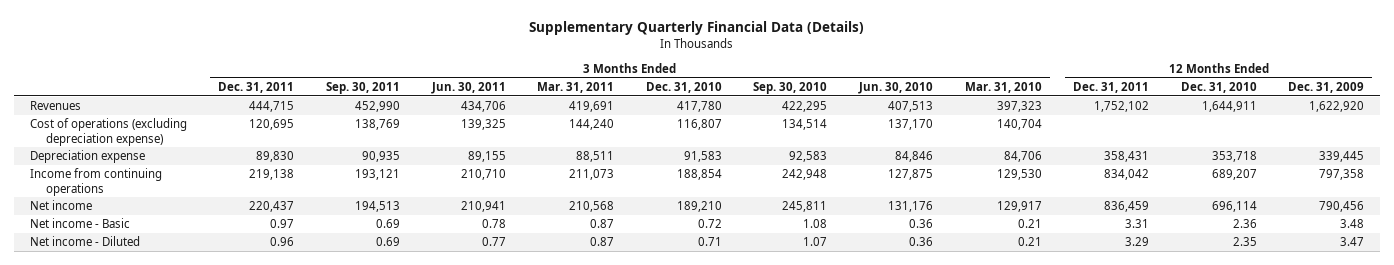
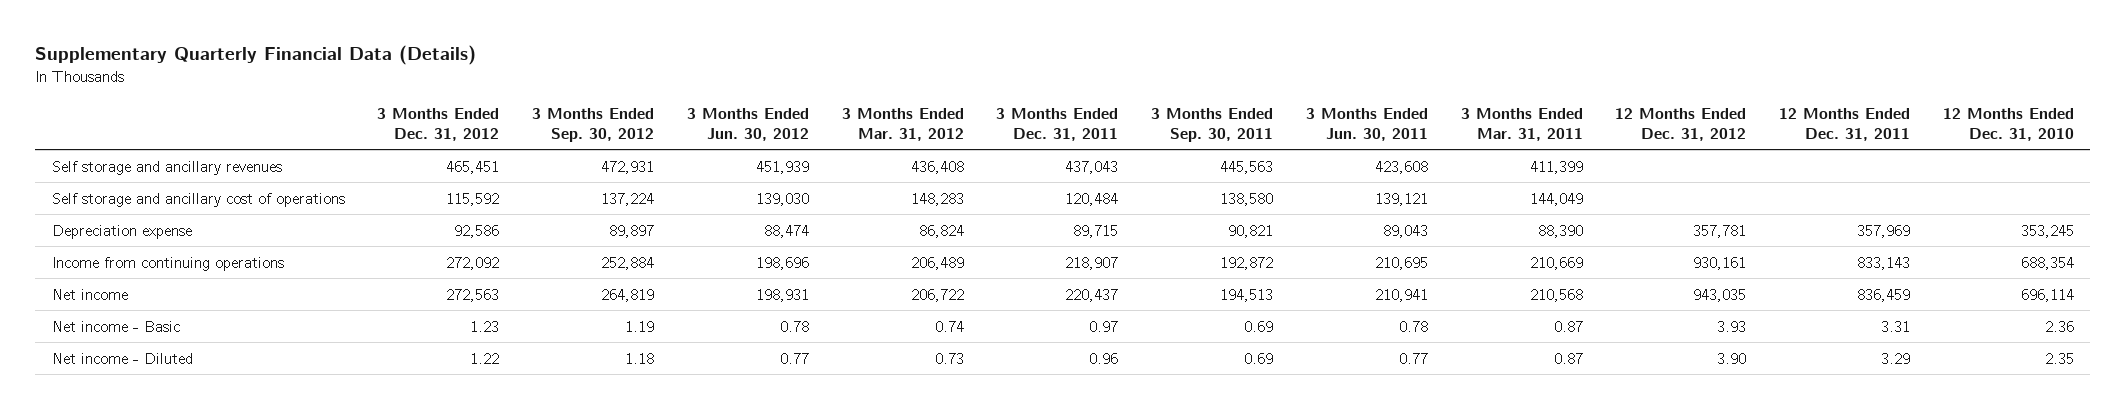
[645,82,722,94] Dec. 31, 2010 -> none
[753,82,828,95] Sep. 30, 2010 -> none
[858,82,934,95] Jun. 30, 2010 -> none
[964,82,1042,94] Mar. 31, 2010 -> none
[1288,82,1365,94] Dec. 31, 2009 -> none
none -> [377,108,500,141] 3 Months Ended Dec. 31, 2012
none -> [532,108,655,142] 3 Months Ended Sep. 30, 2012
none -> [686,108,809,141] 3 Months Ended Jun. 30, 2012
none -> [841,108,964,141] 3 Months Ended Mar. 31, 2012
none -> [1615,108,1747,141] 12 Months Ended Dec. 31, 2012
[29,101,81,111] Revenues -> none
[29,118,187,146] Cost of operations (excluding depreciation expense) -> none
none -> [51,160,282,175] Self storage and ancillary revenues
none -> [51,192,345,207] Self storage and ancillary cost of operations
[256,151,295,163] 89,830 -> [1073,224,1119,238] 89,715
[361,151,400,163] 90,935 -> [1228,224,1274,238] 90,821
[467,151,506,163] 89,155 -> [1382,224,1428,238] 89,043
[576,151,615,163] 88,511 -> [1537,224,1583,238] 88,390
[1104,151,1150,163] 358,431 -> [1857,224,1911,238] 357,969
[1211,151,1257,163] 353,718 -> [2020,224,2074,238] 353,245
[249,169,295,181] 219,138 -> [1065,256,1119,270] 218,907
[354,169,400,181] 193,121 -> [1220,256,1274,270] 192,872
[460,169,506,181] 210,710 -> [1374,256,1428,270] 210,695
[569,169,615,181] 211,073 -> [1529,256,1583,270] 210,669
[1104,169,1150,181] 834,042 -> [1857,256,1911,270] 833,143
[1211,169,1257,181] 689,207 -> [2020,256,2074,270] 688,354

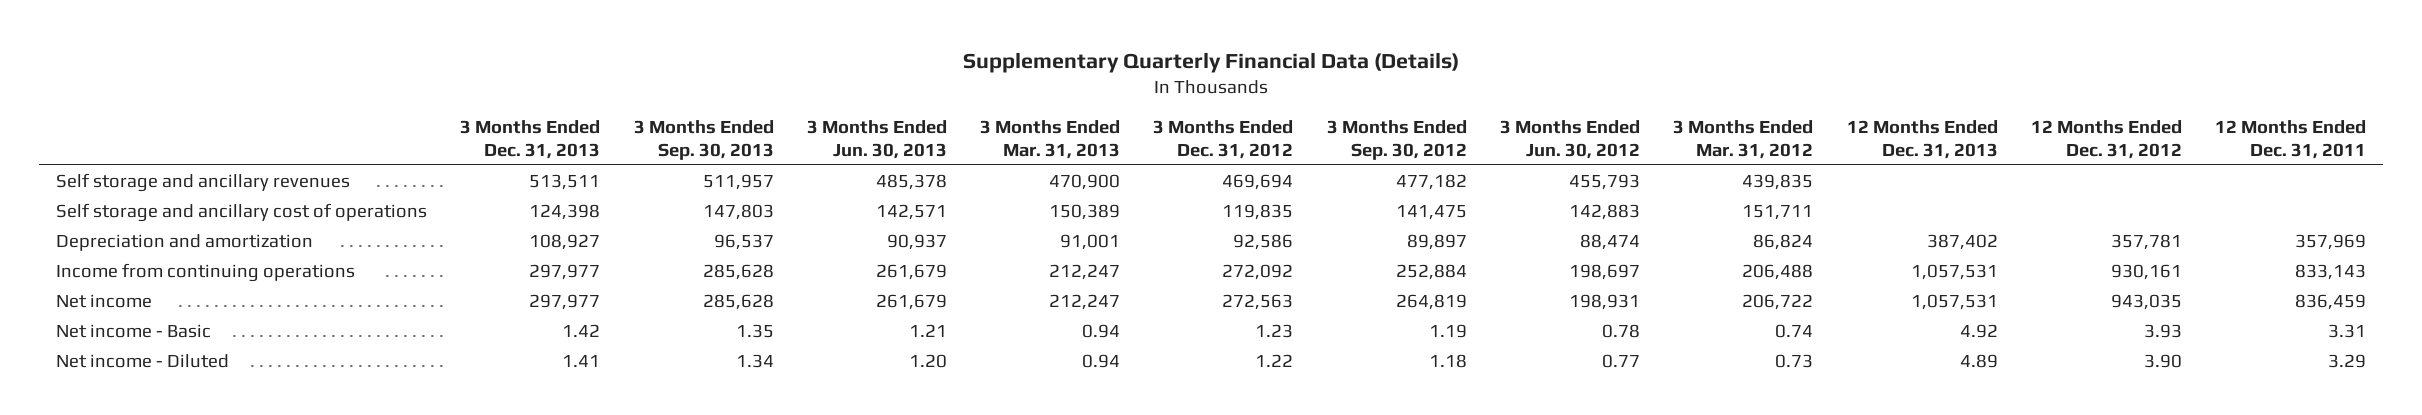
[996,108,1119,141] 3 Months Ended Dec. 31, 2011 -> none
[1151,108,1274,142] 3 Months Ended Sep. 30, 2011 -> none
[1305,108,1428,141] 3 Months Ended Jun. 30, 2011 -> none
[1460,108,1583,141] 3 Months Ended Mar. 31, 2011 -> none
[1942,108,2074,141] 12 Months Ended Dec. 31, 2010 -> none
none -> [460,120,601,160] 3 Months Ended Dec. 31, 2013
none -> [633,120,774,161] 3 Months Ended Sep. 30, 2013
none -> [806,120,947,160] 3 Months Ended Jun. 30, 2013
none -> [980,120,1121,160] 3 Months Ended Mar. 31, 2013
none -> [1846,120,1998,160] 12 Months Ended Dec. 31, 2013
[446,160,500,174] 465,451 -> [1222,174,1294,191] 469,694
[601,160,655,174] 472,931 -> [1395,174,1467,191] 477,182
[755,160,809,174] 451,939 -> [1568,174,1640,191] 455,793
[910,160,964,174] 436,408 -> [1742,174,1814,191] 439,835
[446,192,500,206] 115,592 -> [1222,204,1294,221] 119,835
[601,192,655,206] 137,224 -> [1395,205,1467,221] 141,475
[755,192,809,206] 139,030 -> [1568,204,1640,221] 142,883
[910,192,964,206] 148,283 -> [1742,205,1814,221] 151,711
[51,224,192,239] Depreciation expense -> [55,234,313,252] Depreciation and amortization
[755,256,809,270] 198,696 -> [1568,264,1640,281] 198,697
[910,256,964,270] 206,489 -> [1742,264,1814,281] 206,488

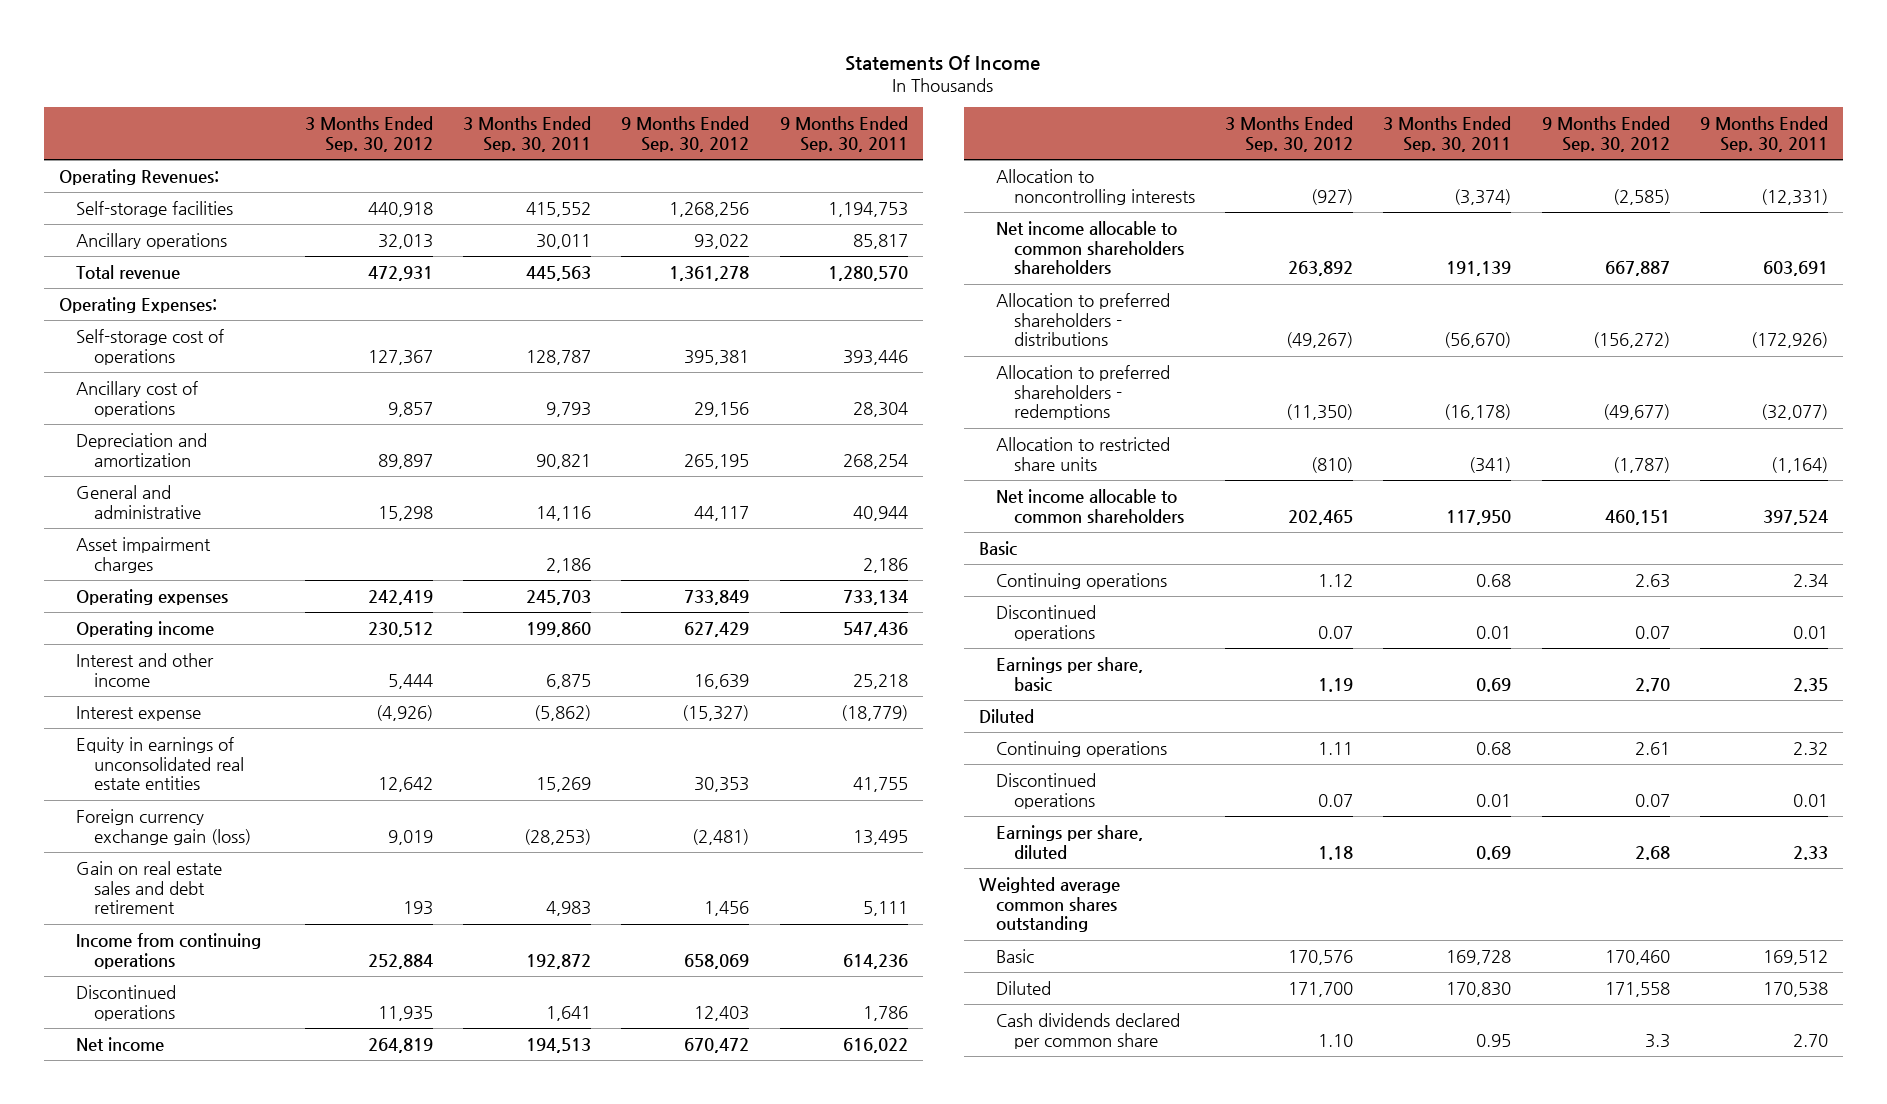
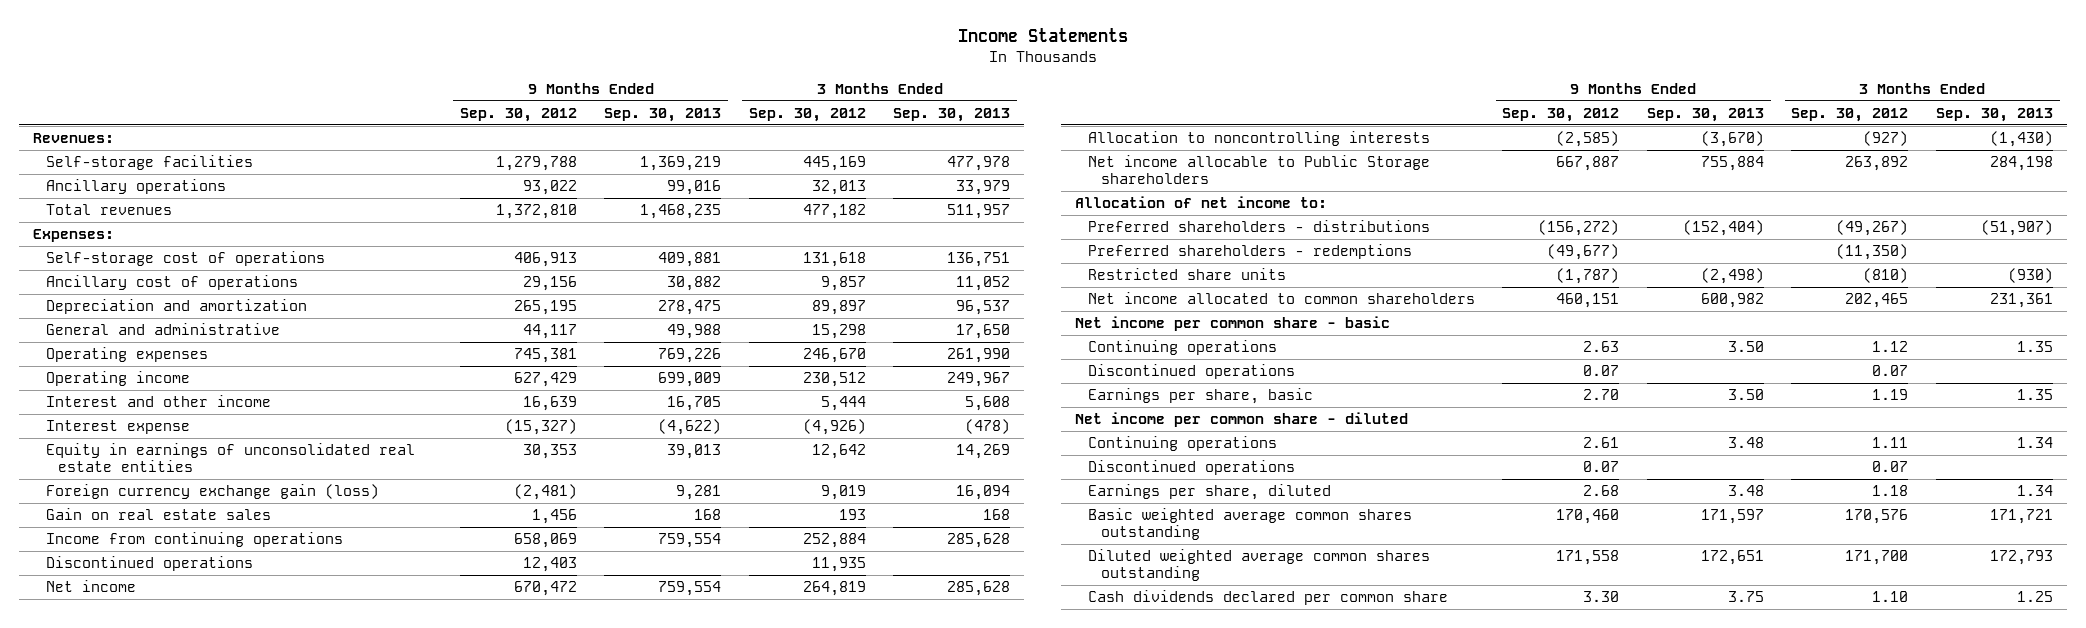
[845,54,1041,71] Statements Of Income -> [957,28,1128,43] Income Statements
[463,116,592,152] 3 Months Ended Sep. 30, 2011 -> none
[779,116,908,152] 9 Months Ended Sep. 30, 2011 -> none
none -> [604,108,722,123] Sep. 30, 2013
none -> [893,108,1011,123] Sep. 30, 2013
[58,168,219,185] Operating Revenues: -> [32,133,114,144] Revenues:
[367,201,433,217] 440,918 -> [802,156,866,172] 445,169
[669,201,750,217] 1,268,256 -> [495,156,577,172] 1,279,788
[76,264,181,279] Total revenue -> [45,204,172,216] Total revenues
[367,265,433,281] 472,931 -> [802,204,866,220] 477,182
[669,265,750,281] 1,361,278 -> [495,204,577,220] 1,372,810
[58,296,217,313] Operating Expenses: -> [32,229,114,243] Expenses:
[367,349,433,365] 127,367 -> [802,252,866,268] 131,618
[684,349,750,365] 395,381 -> [513,252,577,268] 406,913
[76,536,212,573] Asset impairment charges -> none
[367,589,433,605] 242,419 -> [802,348,866,364] 246,670
[684,589,750,605] 733,849 -> [513,348,577,364] 745,381
[76,860,223,915] Gain on real estate sales and debt retirement -> [45,508,271,521] Gain on real estate sales
[996,220,1184,275] Net income allocable to common shareholders shareholders -> [1087,155,1430,185] Net income allocable to Public Storage shareholders
none -> [1075,196,1328,209] Allocation of net income to:
[996,292,1171,347] Allocation to preferred shareholders - distributions -> [1087,220,1430,233] Preferred shareholders - distributions
[996,364,1171,421] Allocation to preferred shareholders - redemptions -> [1087,244,1412,260] Preferred shareholders - redemptions
[996,436,1171,471] Allocation to restricted share units -> [1087,268,1286,281] Restricted share units
[996,488,1184,524] Net income allocable to common shareholders -> [1087,292,1475,305] Net income allocated to common shareholders
[978,540,1017,556] Basic -> [1075,316,1391,332] Net income per common share - basic
[978,708,1034,723] Diluted -> [1075,412,1409,428] Net income per common share - diluted
[978,876,1120,933] Weighted average common shares outstanding -> none
[996,948,1035,963] Basic -> [1087,508,1412,541] Basic weighted average common shares outstanding
[996,980,1052,995] Diluted -> [1087,549,1430,582] Diluted weighted average common shares outstanding
[1644,1033,1670,1048] 3.3 -> [1583,591,1620,603] 3.30

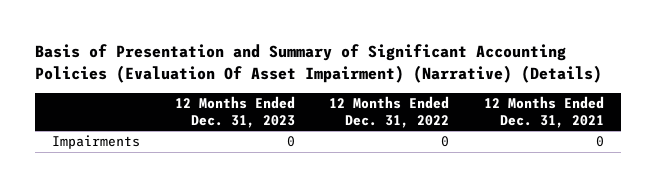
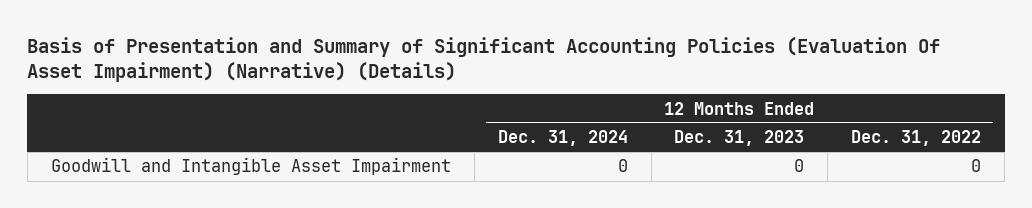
[483,96,604,128] 12 Months Ended Dec. 31, 2021 -> none
none -> [497,130,628,147] Dec. 31, 2024
[52,135,141,150] Impairments -> [50,157,451,176] Goodwill and Intangible Asset Impairment

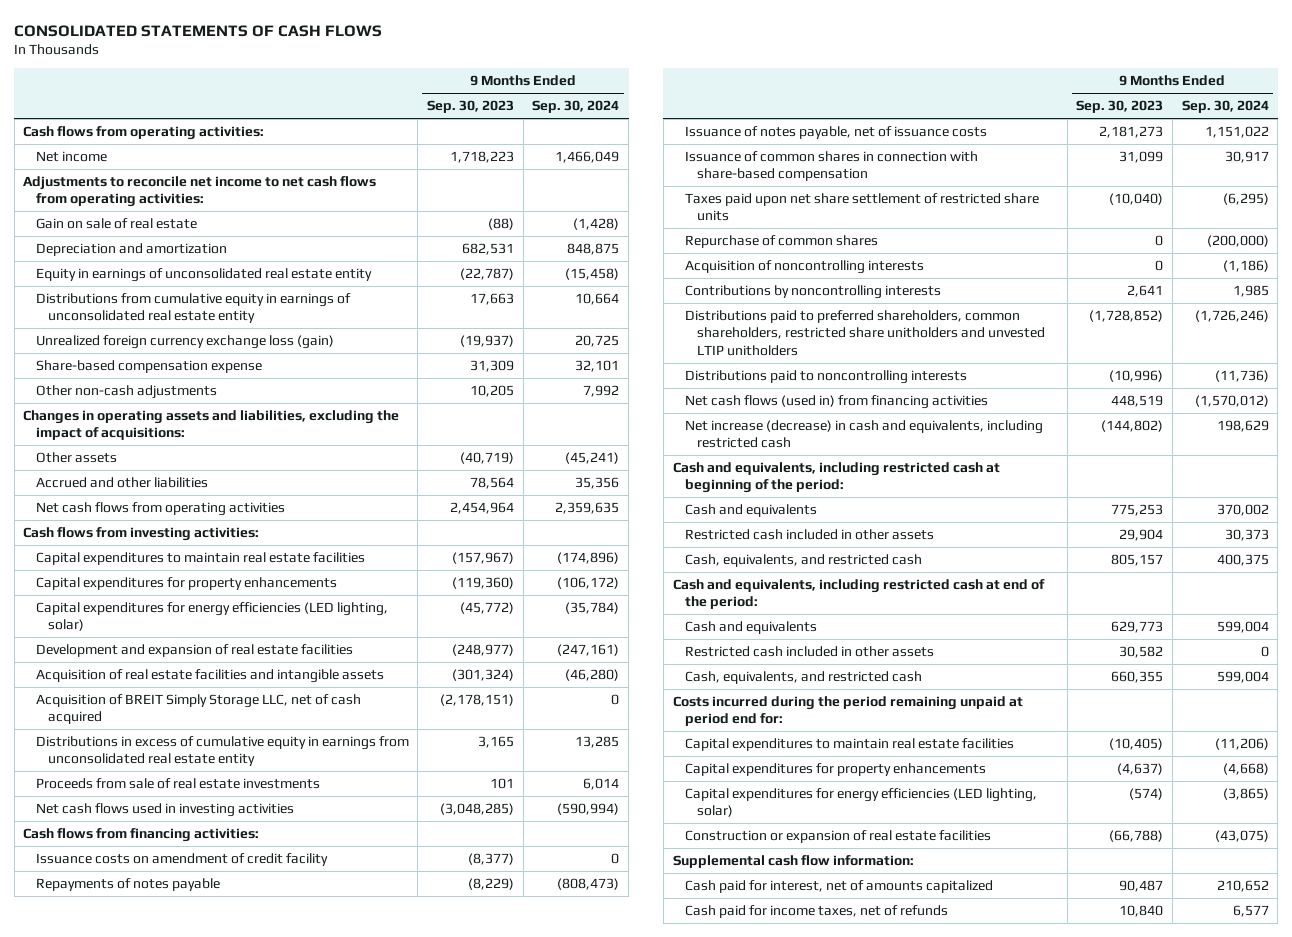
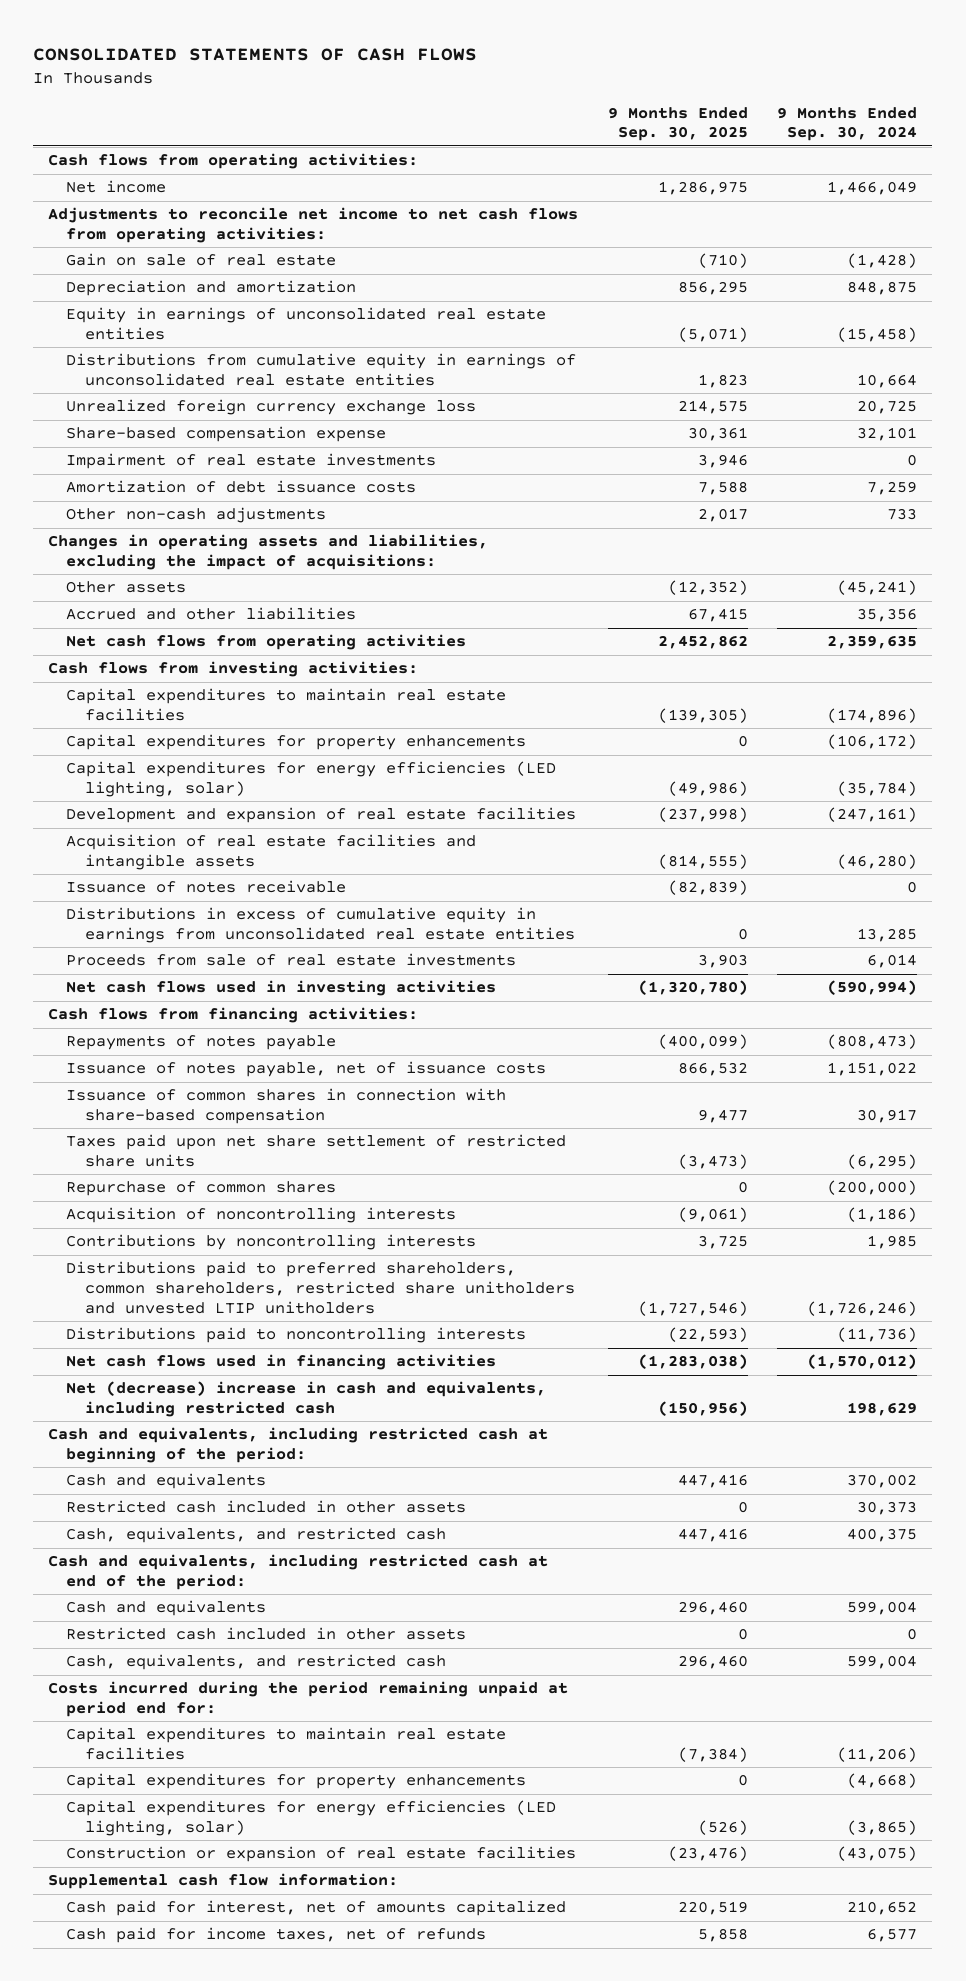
[426,100,514,114] Sep. 30, 2023 -> none
none -> [607,106,748,142] 9 Months Ended Sep. 30, 2025
[35,267,372,282] Equity in earnings of unconsolidated real estate entity -> [66,307,547,340] Equity in earnings of unconsolidated real estate entities
[35,292,351,324] Distributions from cumulative equity in earnings of unconsolidated real estate entity -> [66,353,577,386] Distributions from cumulative equity in earnings of unconsolidated real estate entities
[35,334,334,349] Unrealized foreign currency exchange loss (gain) -> [66,399,477,416] Unrealized foreign currency exchange loss
none -> [66,453,437,470] Impairment of real estate investments
none -> [66,480,417,494] Amortization of debt issuance costs
[583,384,620,397] 7,992 -> [887,508,918,521] 733
[35,693,361,725] Acquisition of BREIT Simply Storage LLC, net of cash acquired -> none
none -> [66,880,347,894] Issuance of notes receivable
[35,735,409,767] Distributions in excess of cumulative equity in earnings from unconsolidated real estate entity -> [66,907,575,943] Distributions in excess of cumulative equity in earnings from unconsolidated real estate entities
[35,852,328,866] Issuance costs on amendment of credit facility -> none
[684,394,988,409] Net cash flows (used in) from financing activities -> [66,1354,497,1371] Net cash flows used in financing activities
[684,419,1043,449] Net increase (decrease) in cash and equivalents, including restricted cash -> [66,1381,547,1417] Net (decrease) increase in cash and equivalents, including restricted cash

